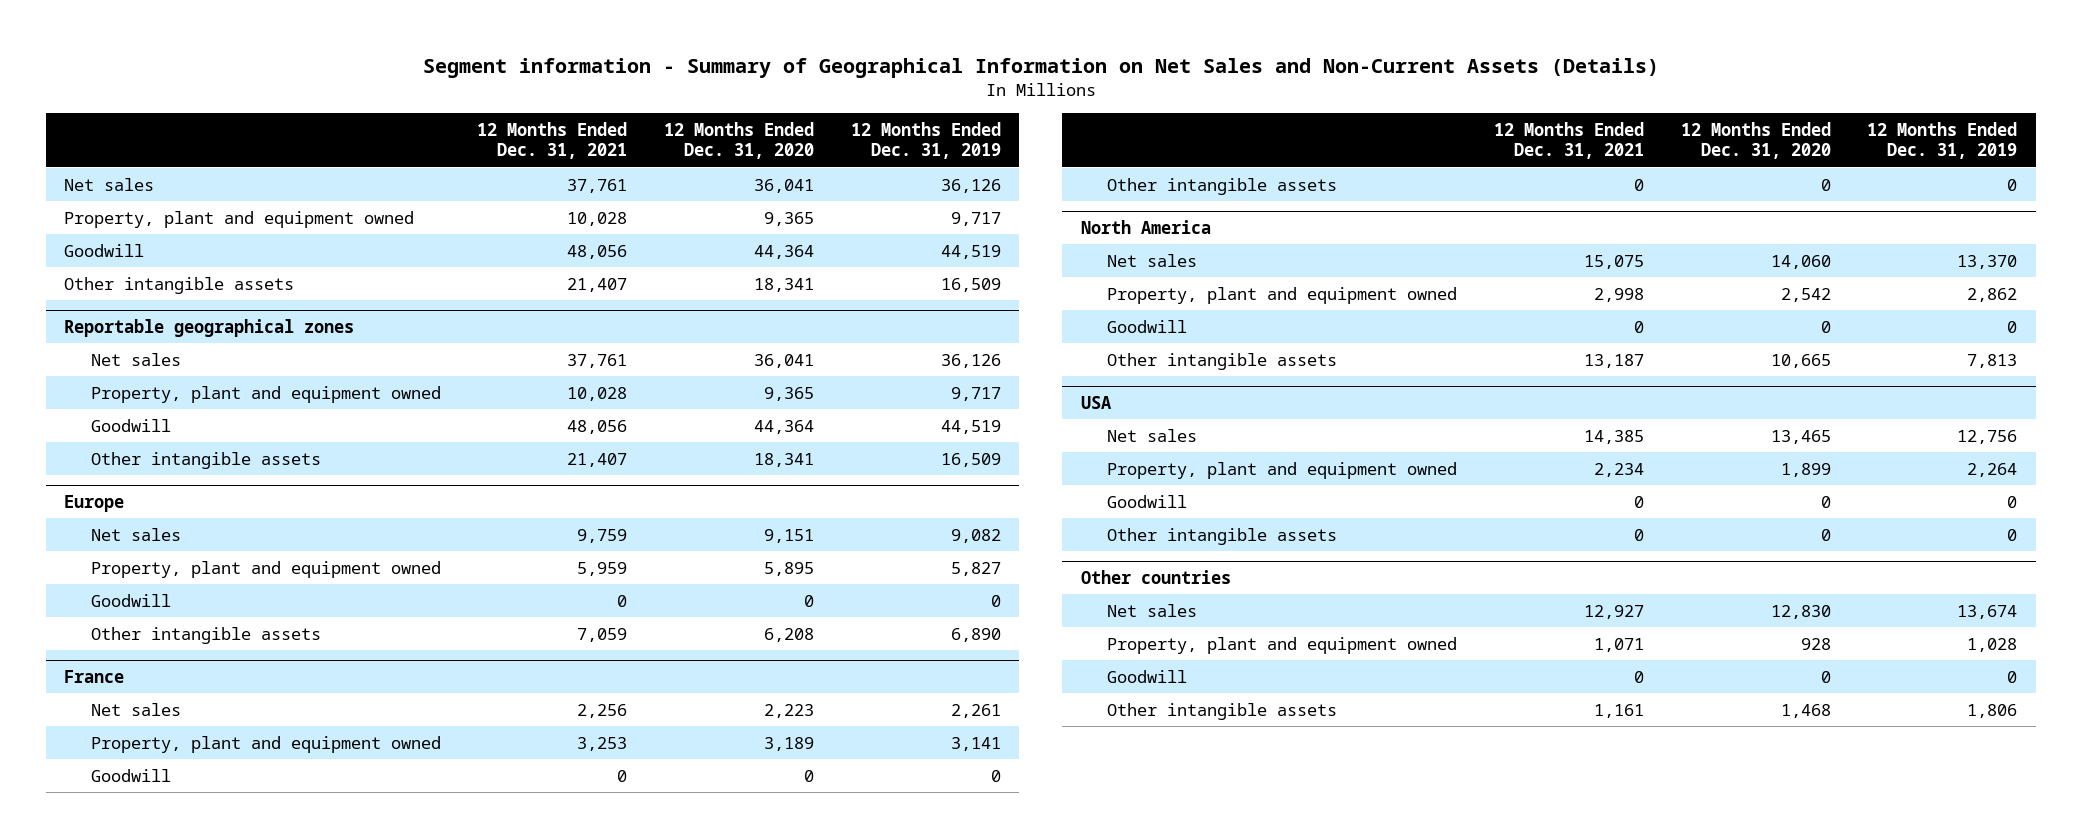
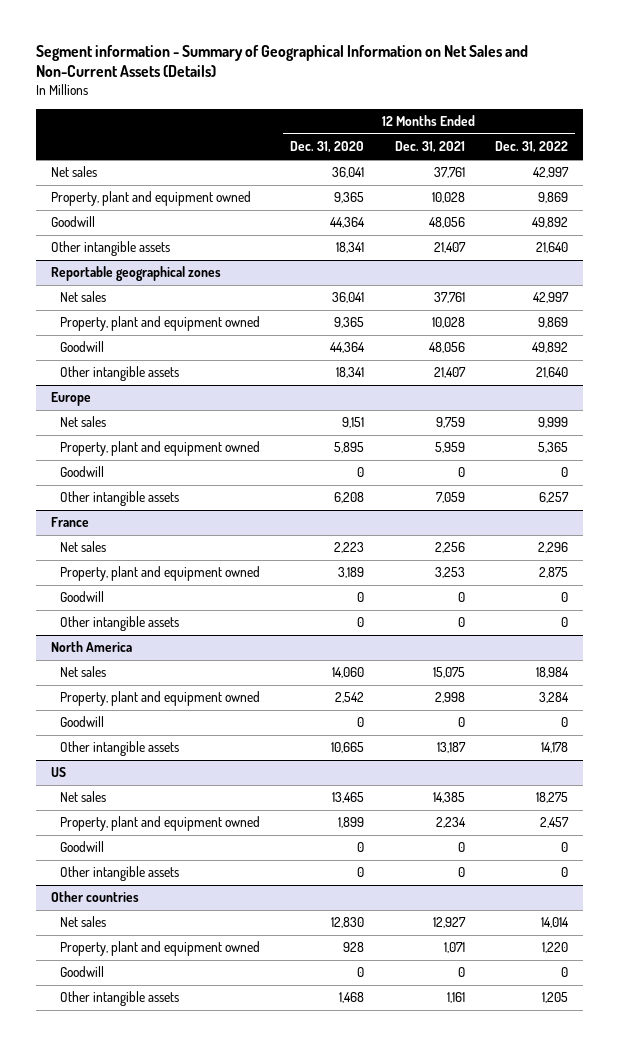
[850,121,1001,160] 12 Months Ended Dec. 31, 2019 -> none
none -> [494,141,568,154] Dec. 31, 2022
[1080,395,1112,409] USA -> [51,767,67,778] US

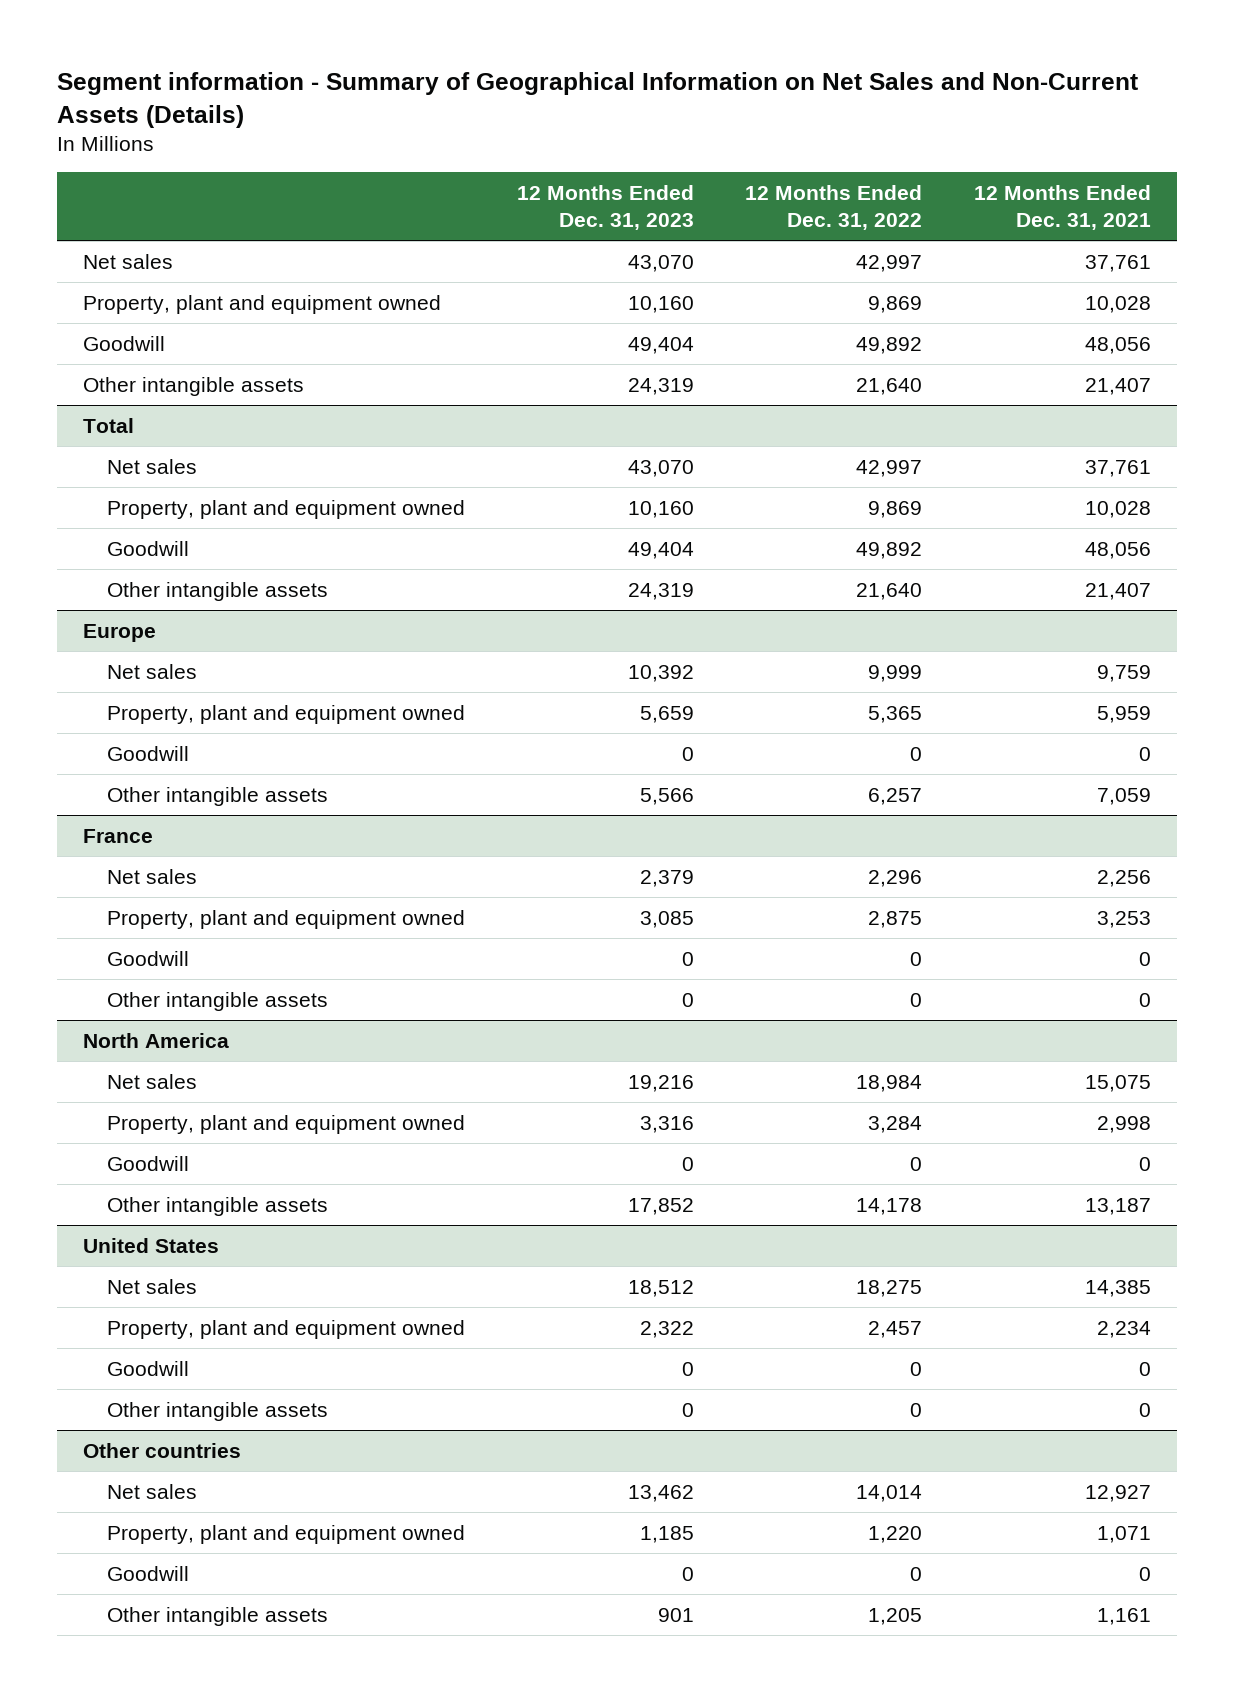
[290,141,365,154] Dec. 31, 2020 -> none
none -> [516,185,694,231] 12 Months Ended Dec. 31, 2023
[51,266,222,282] Reportable geographical zones -> [83,417,135,433] Total
[51,767,67,778] US -> [83,1237,220,1253] United States

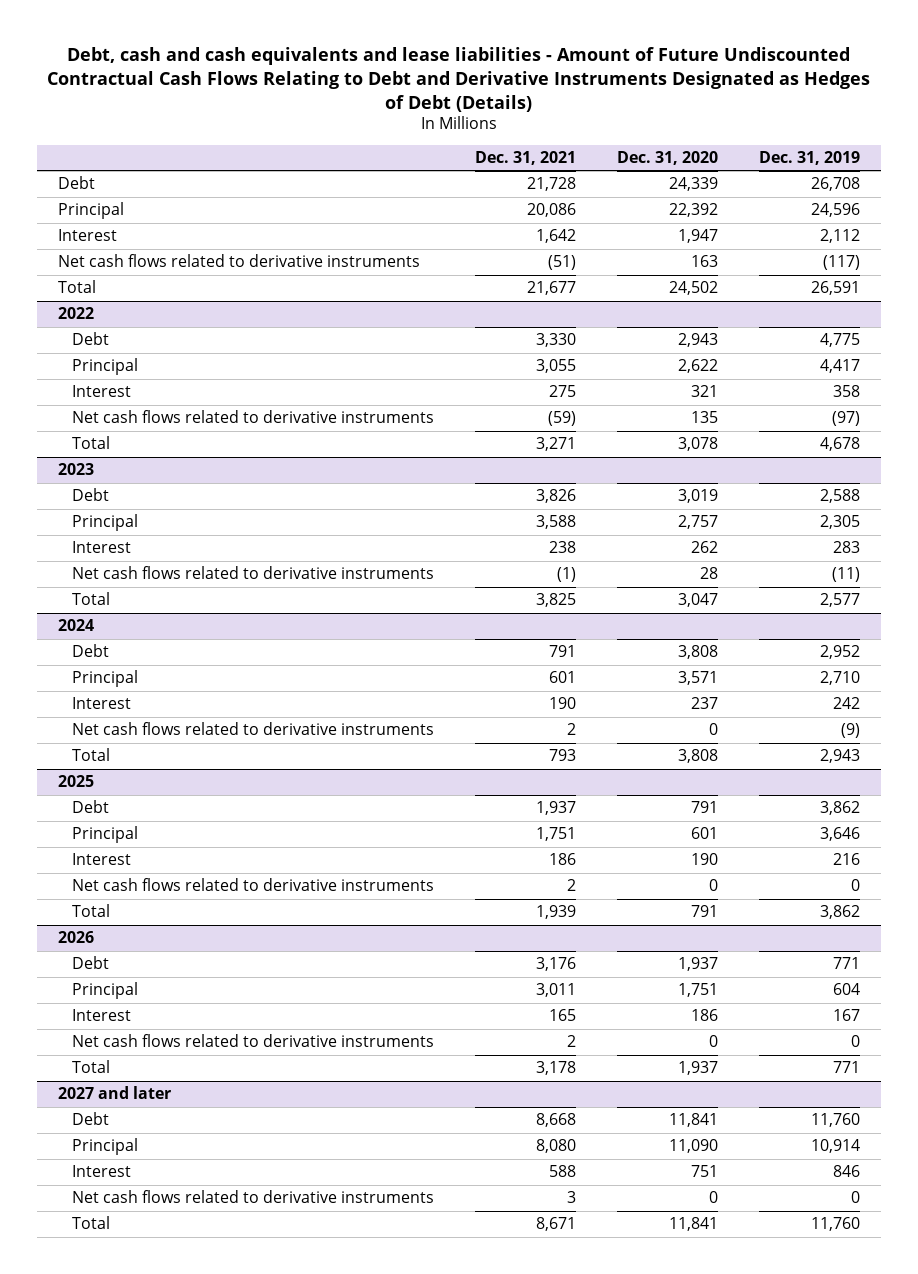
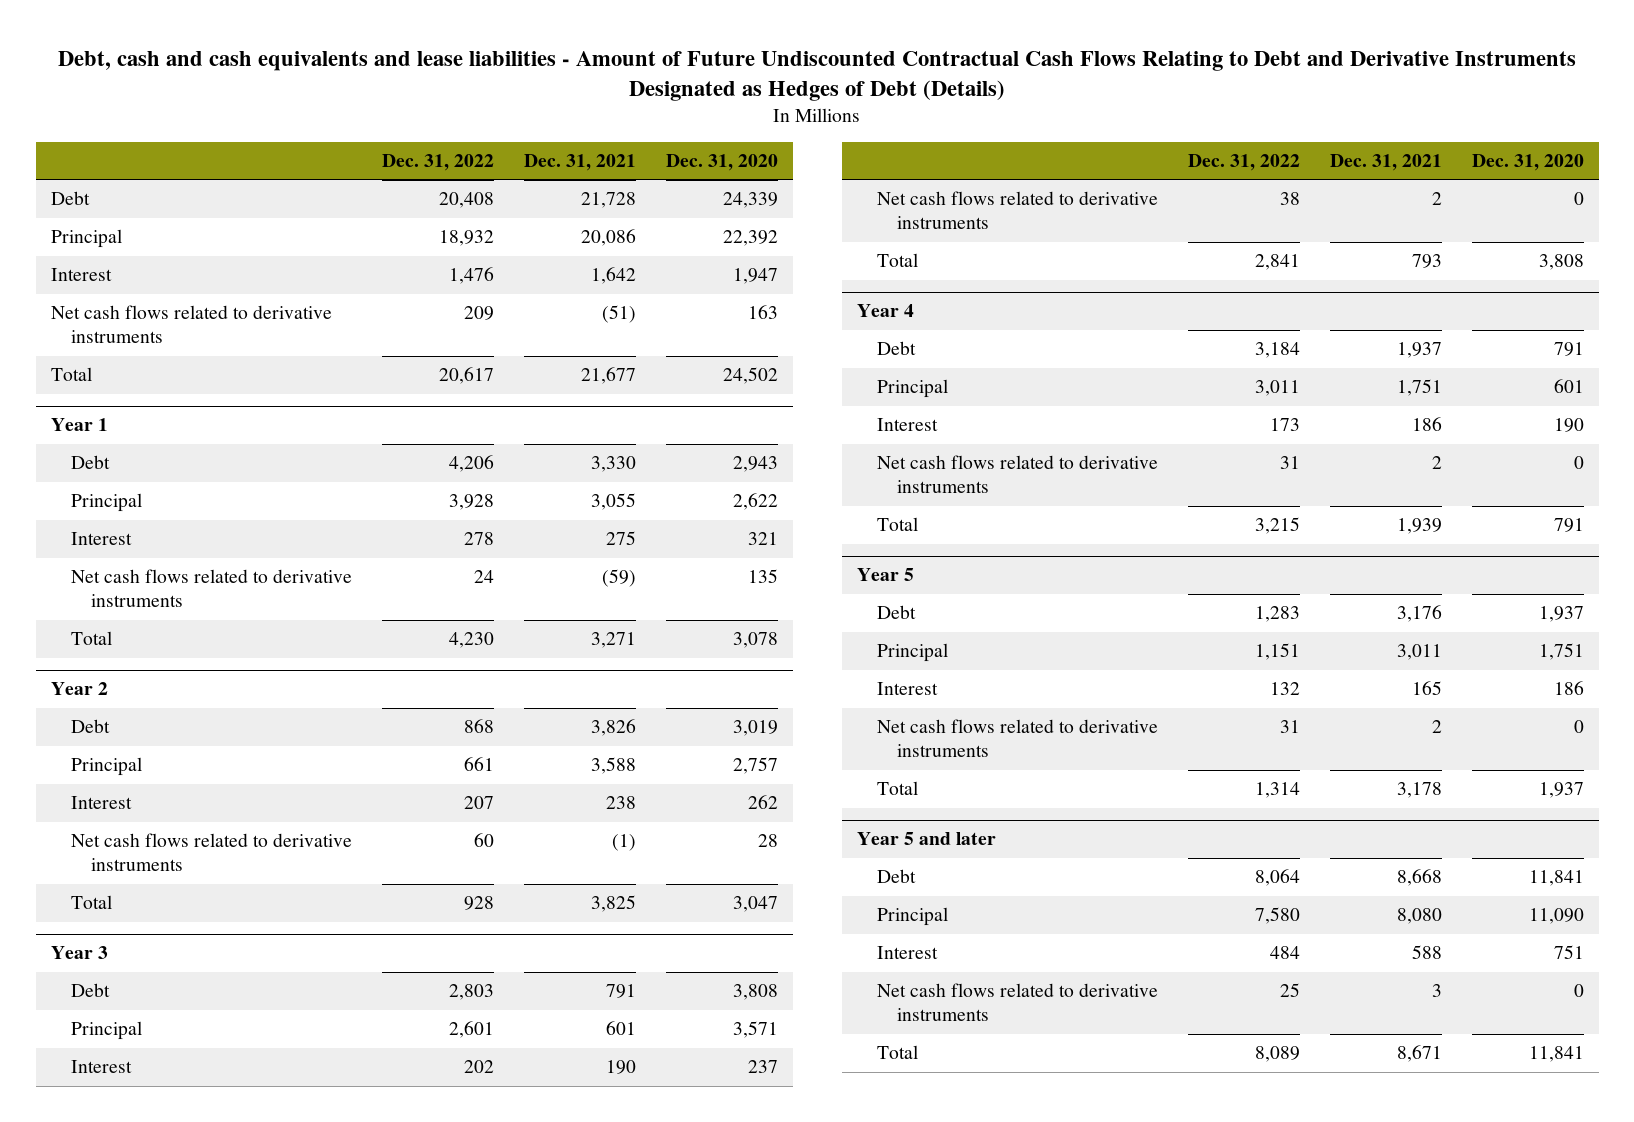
[759,150,861,165] Dec. 31, 2019 -> none
none -> [381,154,494,172] Dec. 31, 2022
[57,307,94,320] 2022 -> [50,418,108,432] Year 1
[57,463,94,476] 2023 -> [50,682,108,696] Year 2
[57,619,94,632] 2024 -> [50,946,108,960] Year 3
[57,775,94,788] 2025 -> [856,304,914,318] Year 4
[57,931,94,944] 2026 -> [856,568,914,582] Year 5
[57,1086,171,1100] 2027 and later -> [856,832,996,846] Year 5 and later

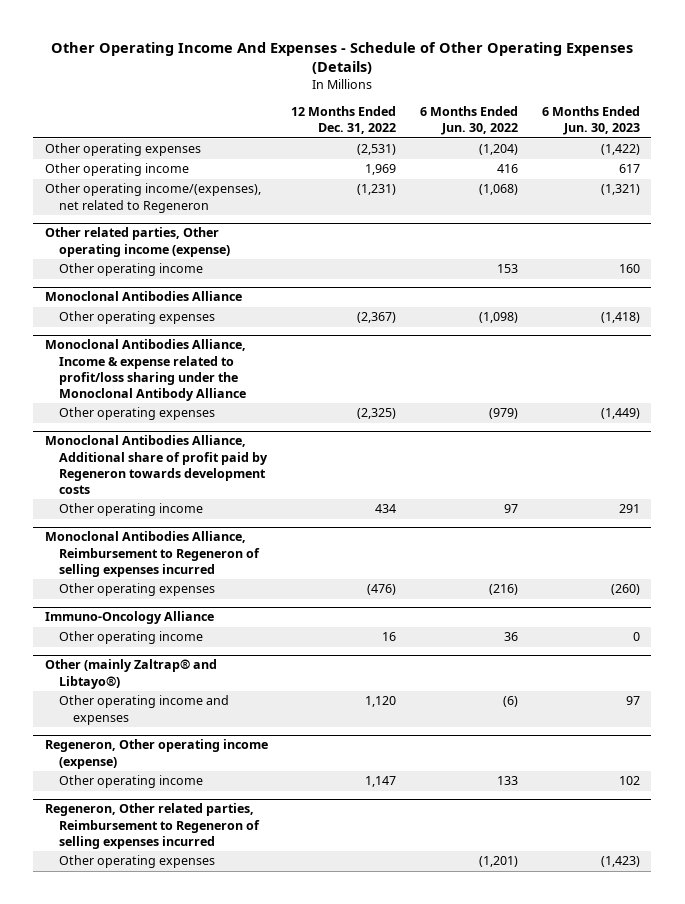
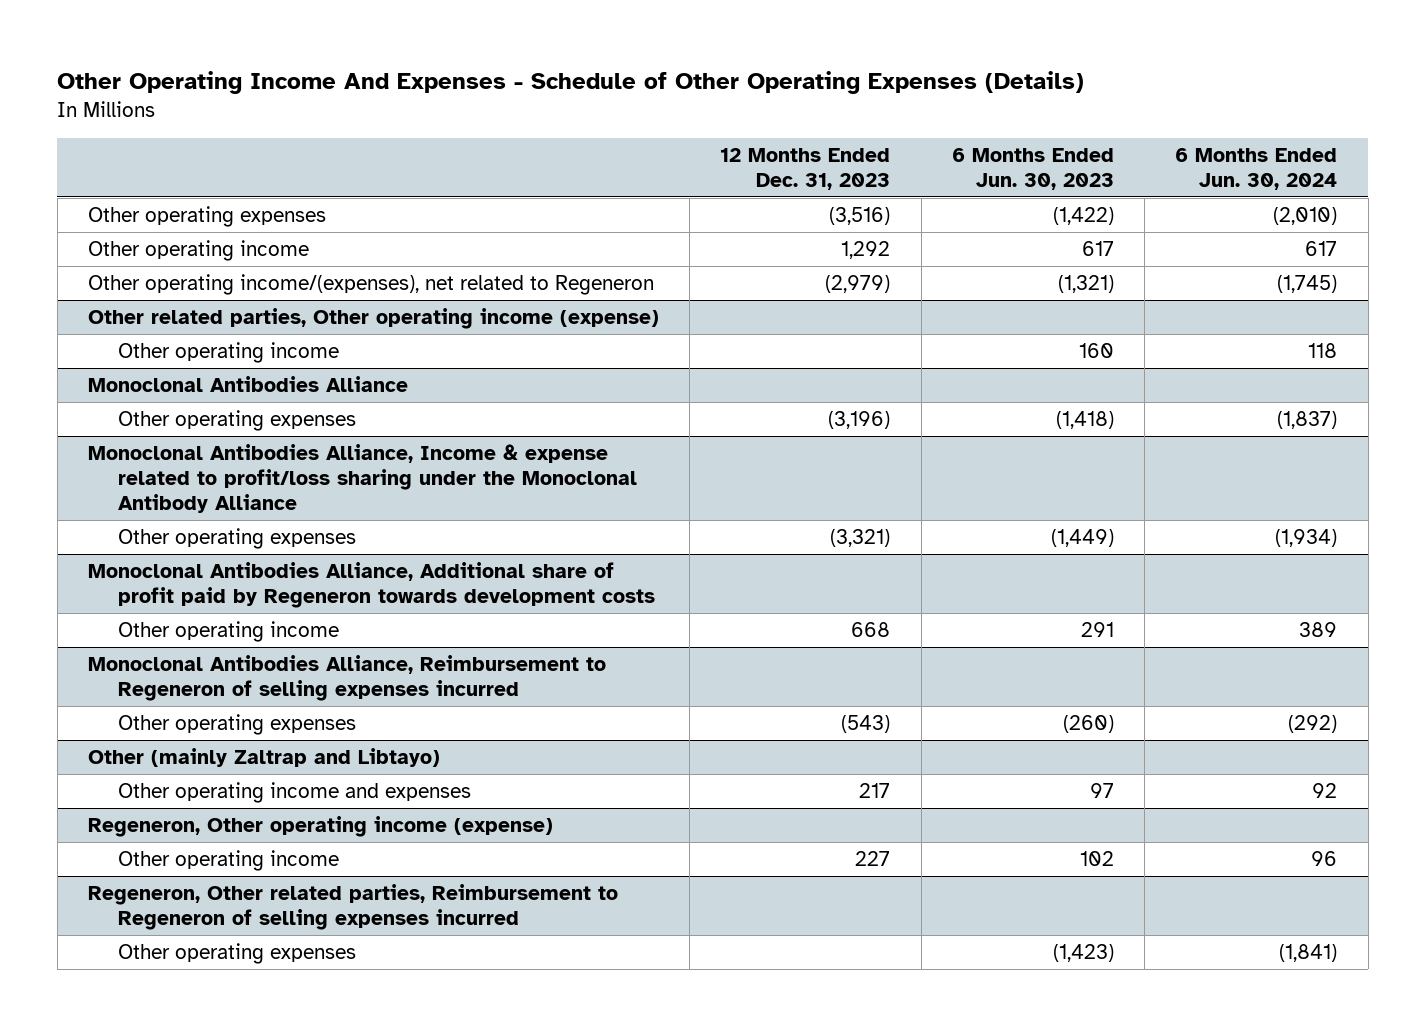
[291,106,397,135] 12 Months Ended Dec. 31, 2022 -> none
[420,106,519,136] 6 Months Ended Jun. 30, 2022 -> none
none -> [720,147,891,190] 12 Months Ended Dec. 31, 2023
none -> [1175,147,1338,190] 6 Months Ended Jun. 30, 2024
[44,611,214,625] Immuno-Oncology Alliance -> none
[58,631,203,645] Other operating income -> none
[44,659,217,689] Other (mainly Zaltrap® and Libtayo®) -> [88,747,441,767] Other (mainly Zaltrap and Libtayo)

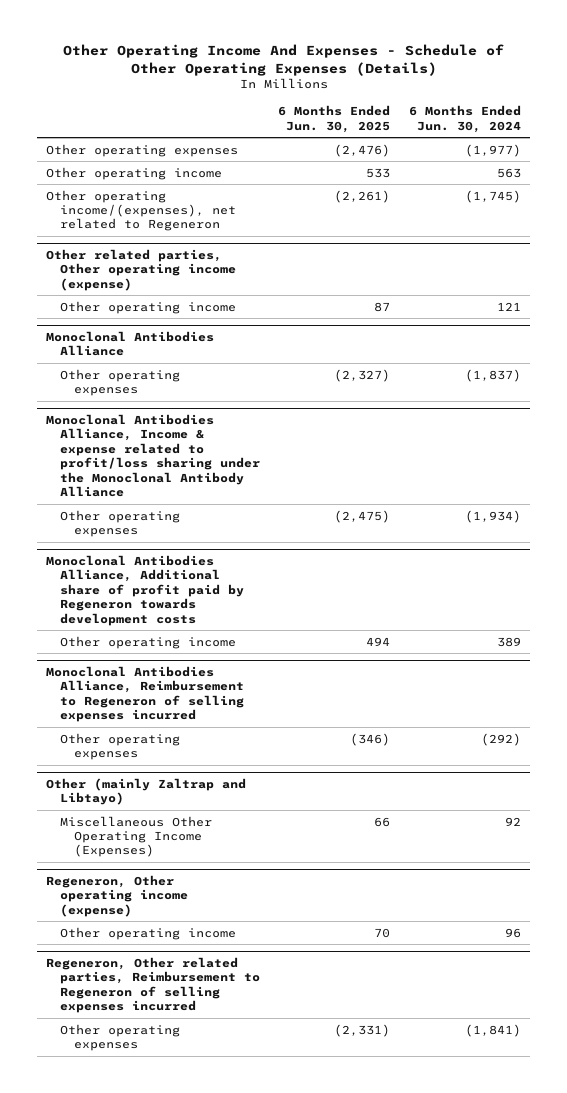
[720,147,891,190] 12 Months Ended Dec. 31, 2023 -> none
[951,147,1114,190] 6 Months Ended Jun. 30, 2023 -> none
none -> [278,105,391,133] 6 Months Ended Jun. 30, 2025
[1273,206,1338,225] (2,010) -> [464,143,521,157] (1,977)
[1305,240,1338,256] 617 -> [496,167,521,178] 563
[1308,342,1338,358] 118 -> [496,301,521,311] 121
[117,781,471,803] Other operating income and expenses -> [60,815,213,858] Miscellaneous Other Operating Income (Expenses)

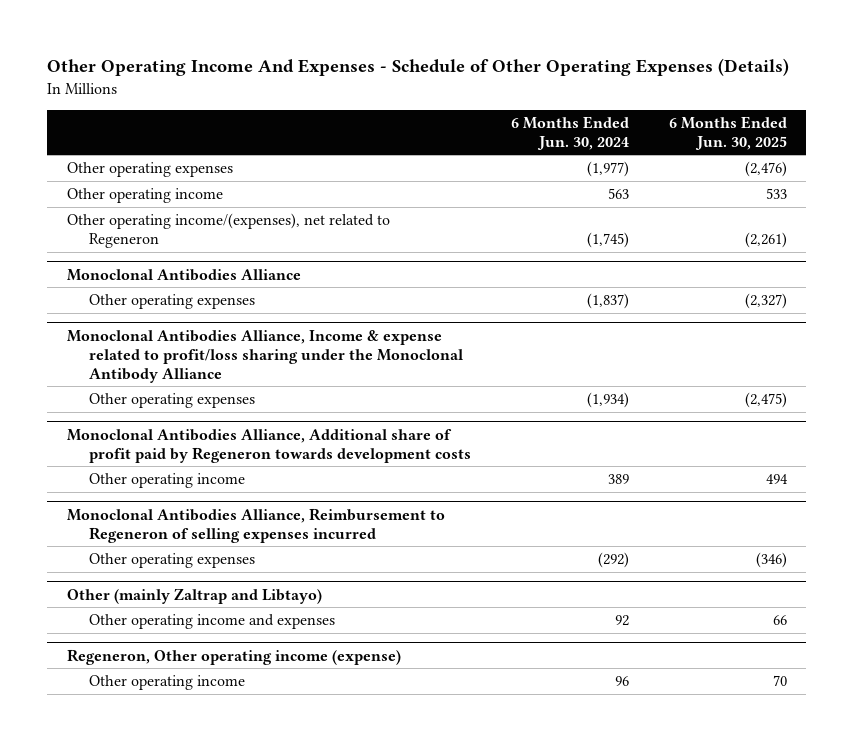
[46,248,237,291] Other related parties, Other operating income (expense) -> none
[60,300,237,314] Other operating income -> none
[60,815,213,858] Miscellaneous Other Operating Income (Expenses) -> [88,614,335,630] Other operating income and expenses
[46,956,261,1014] Regeneron, Other related parties, Reimbursement to Regeneron of selling expenses incurred -> none
[60,1023,181,1052] Other operating expenses -> none

